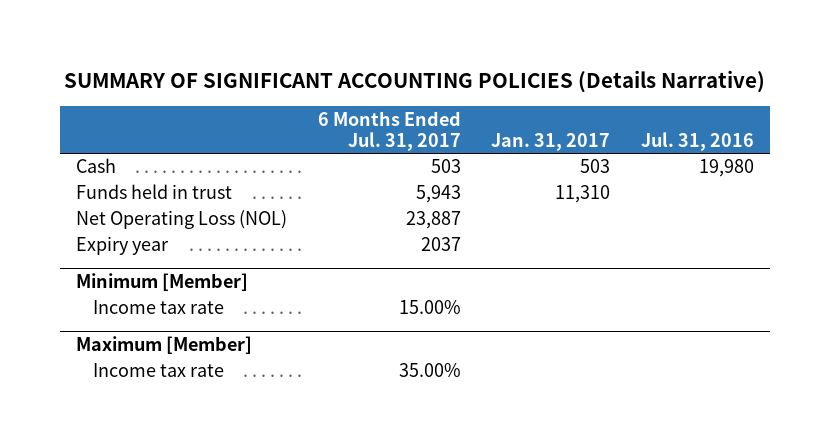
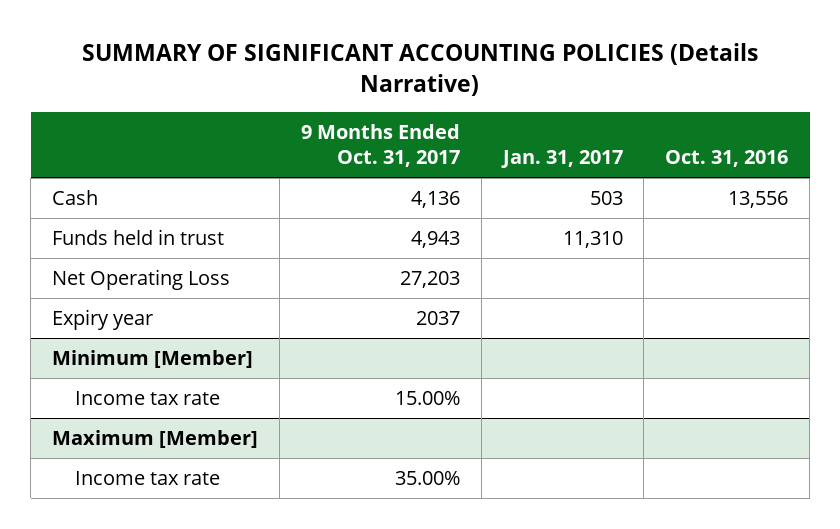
[317,110,461,152] 6 Months Ended Jul. 31, 2017 -> none
[641,132,755,152] Jul. 31, 2016 -> none
none -> [300,124,460,168] 9 Months Ended Oct. 31, 2017
none -> [665,150,789,168] Oct. 31, 2016
[75,210,287,230] Net Operating Loss (NOL) -> [52,269,231,291] Net Operating Loss

